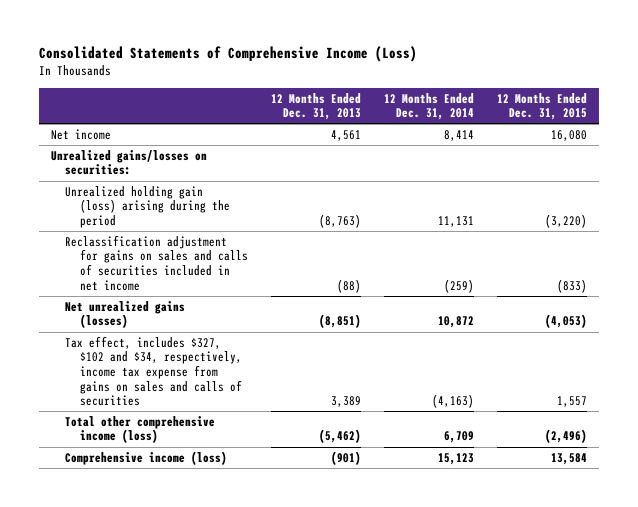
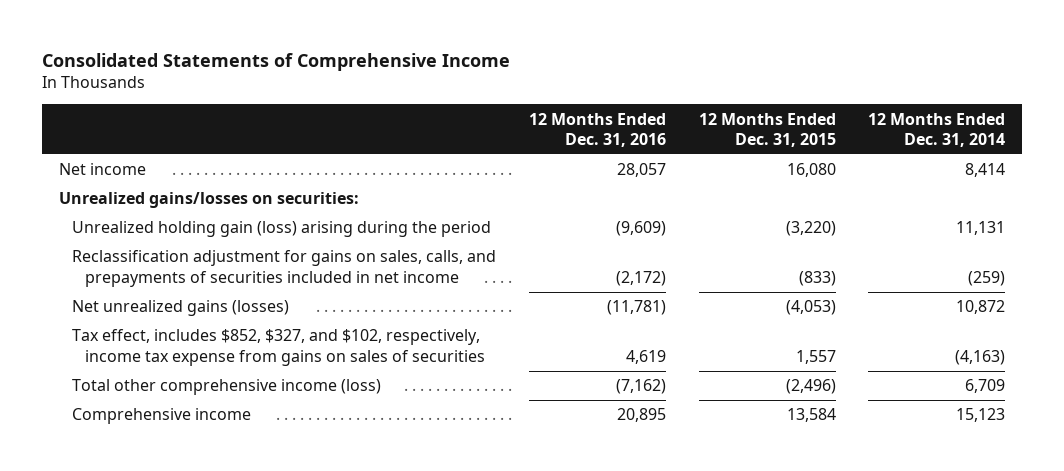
[39,46,418,63] Consolidated Statements of Comprehensive Income (Loss) -> [42,52,511,71] Consolidated Statements of Comprehensive Income
[270,92,361,121] 12 Months Ended Dec. 31, 2013 -> none
none -> [528,112,666,147] 12 Months Ended Dec. 31, 2016
[65,234,248,291] Reclassification adjustment for gains on sales and calls of securities included in net income -> [71,250,496,287] Reclassification adjustment for gains on sales, calls, and prepayments of securities included in net income
[65,335,242,407] Tax effect, includes $327, $102 and $34, respectively, income tax expense from gains on sales and calls of securities -> [71,329,486,366] Tax effect, includes $852, $327, and $102, respectively, income tax expense from gains on sales of securities
[65,450,228,465] Comprehensive income (loss) -> [71,408,251,425] Comprehensive income

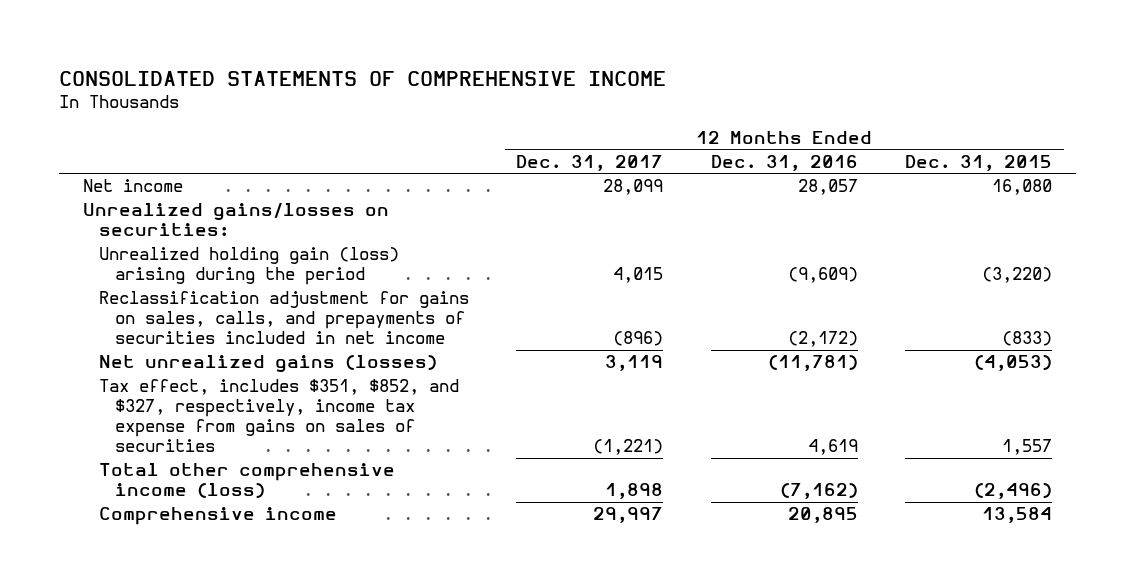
[42,52,511,71] Consolidated Statements of Comprehensive Income -> [59,70,667,86] CONSOLIDATED STATEMENTS OF COMPREHENSIVE INCOME
[868,112,1006,147] 12 Months Ended Dec. 31, 2014 -> none
none -> [516,154,664,171] Dec. 31, 2017
[71,329,486,366] Tax effect, includes $852, $327, and $102, respectively, income tax expense from gains on sales of securities -> [98,379,459,453] Tax effect, includes $351, $852, and $327, respectively, income tax expense from gains on sales of securities

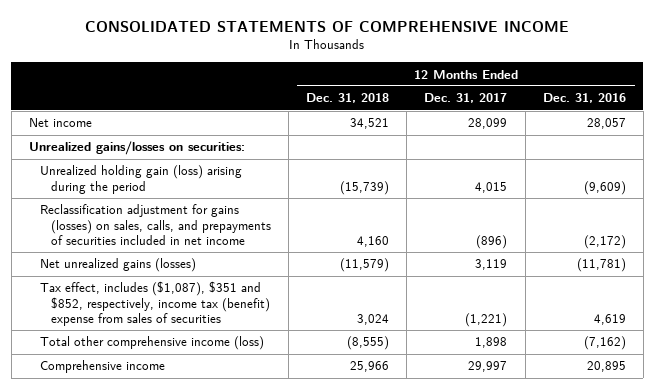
[905,154,1053,171] Dec. 31, 2015 -> none
none -> [306,93,390,104] Dec. 31, 2018
[98,291,469,345] Reclassification adjustment for gains on sales, calls, and prepayments of securities included in net income -> [39,204,271,246] Reclassification adjustment for gains (losses) on sales, calls, and prepayments of securities included in net income
[98,379,459,453] Tax effect, includes $351, $852, and $327, respectively, income tax expense from gains on sales of securities -> [39,281,270,327] Tax effect, includes ($1,087), $351 and $852, respectively, income tax (benefit) expense from sales of securities

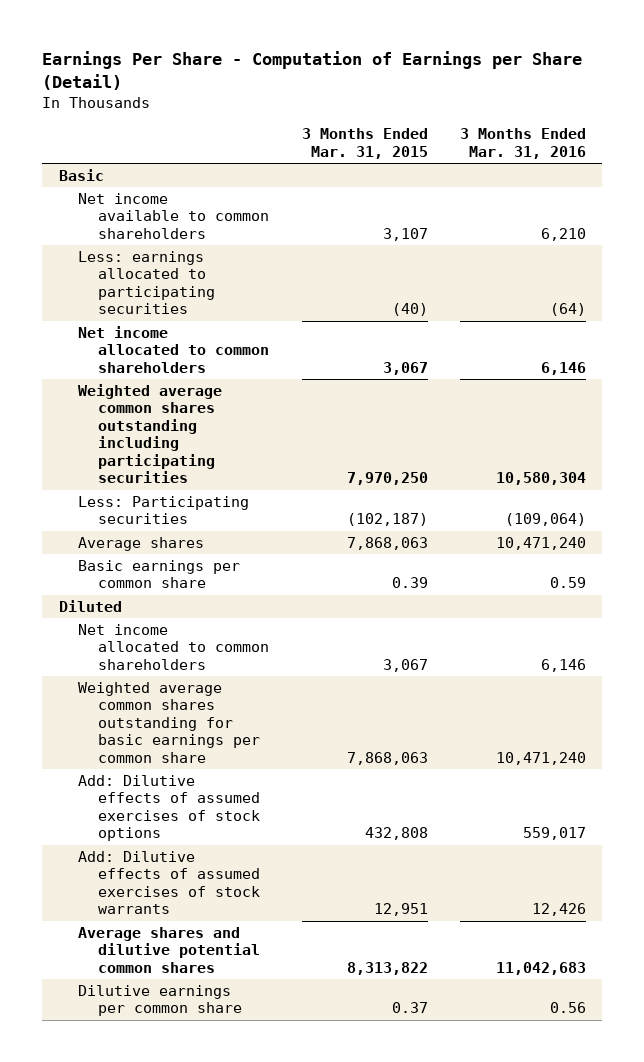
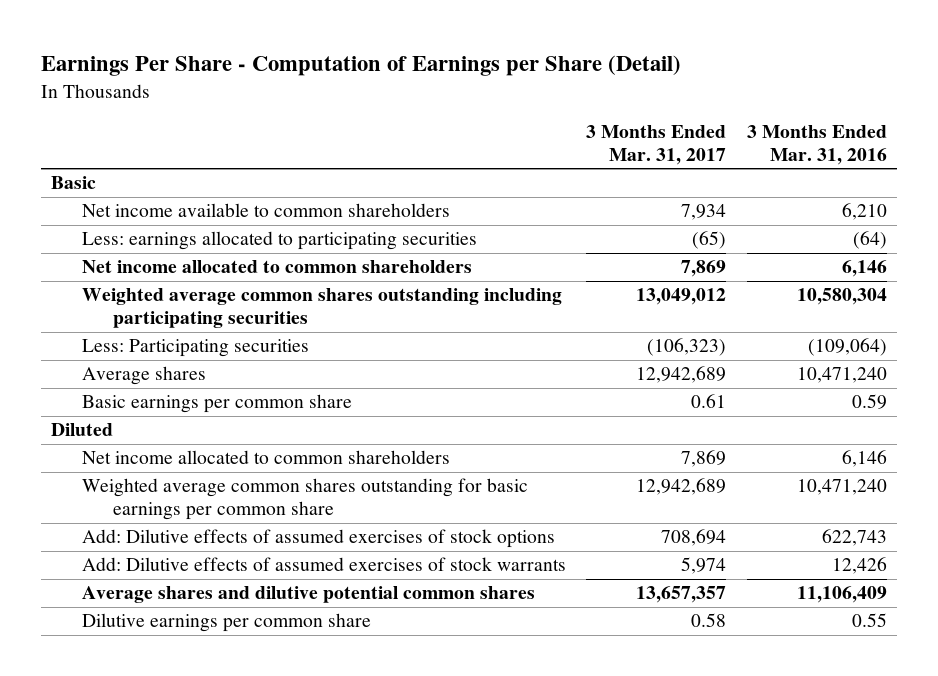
[301,128,428,159] 3 Months Ended Mar. 31, 2015 -> none
none -> [586,124,727,165] 3 Months Ended Mar. 31, 2017
[522,827,586,841] 559,017 -> [821,529,887,547] 622,743
[495,961,586,975] 11,042,683 -> [796,586,887,604] 11,106,409
[549,1002,586,1014] 0.56 -> [851,613,887,628] 0.55

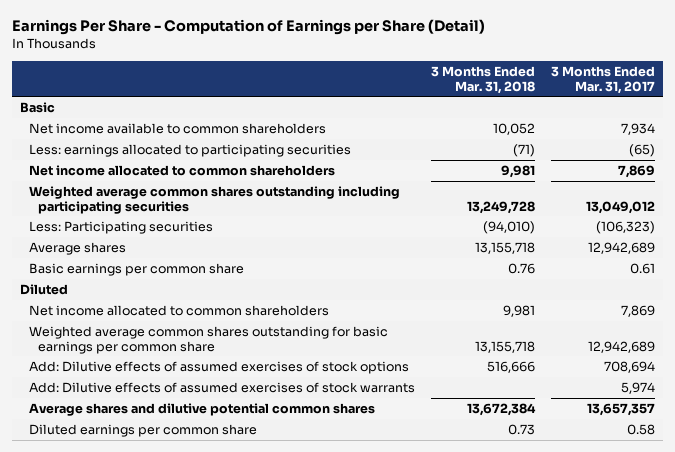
[746,124,887,165] 3 Months Ended Mar. 31, 2016 -> none
none -> [430,66,535,94] 3 Months Ended Mar. 31, 2018
[81,613,371,633] Dilutive earnings per common share -> [28,423,257,437] Diluted earnings per common share

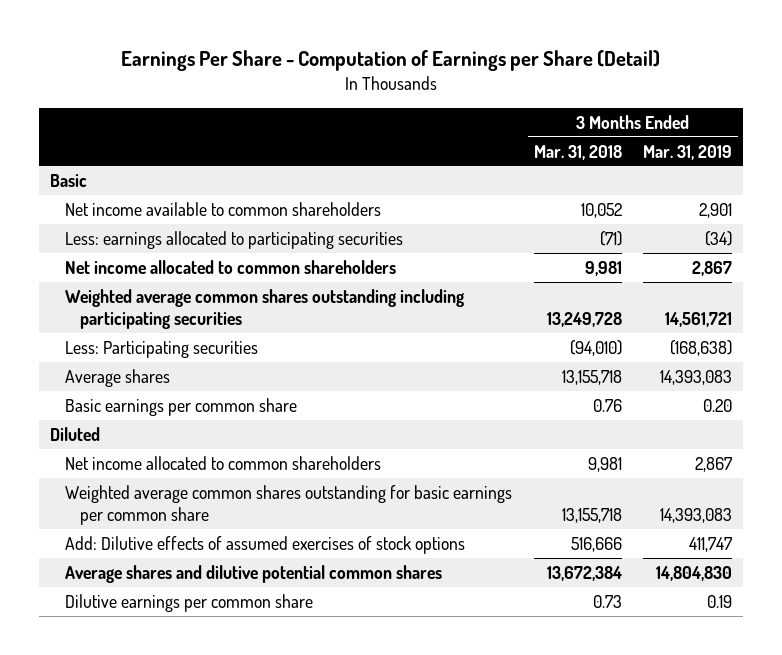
[551,66,656,94] 3 Months Ended Mar. 31, 2017 -> none
none -> [643,144,733,160] Mar. 31, 2019
[28,381,415,393] Add: Dilutive effects of assumed exercises of stock warrants -> none
[28,423,257,437] Diluted earnings per common share -> [65,593,314,612] Dilutive earnings per common share

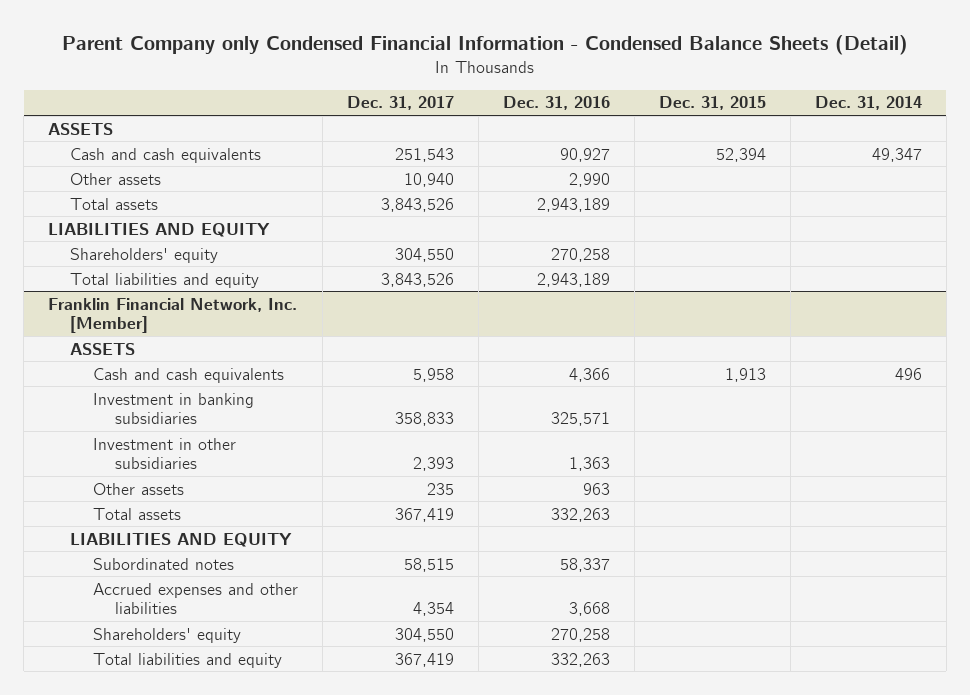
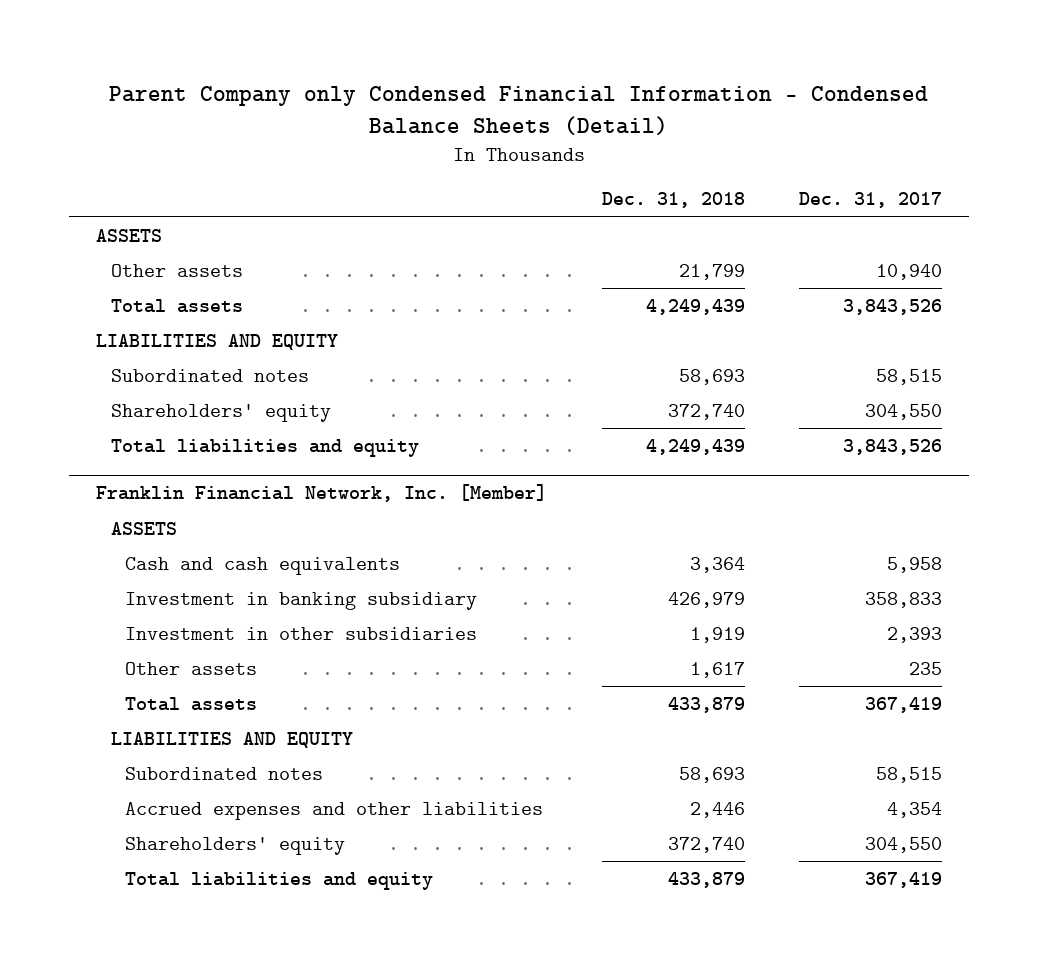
[502,96,610,111] Dec. 31, 2016 -> none
[658,96,766,111] Dec. 31, 2015 -> none
[814,96,922,111] Dec. 31, 2014 -> none
none -> [601,192,745,209] Dec. 31, 2018
[70,147,262,163] Cash and cash equivalents -> none
none -> [110,368,309,382] Subordinated notes
[92,392,254,425] Investment in banking subsidiaries -> [125,591,478,610] Investment in banking subsidiary

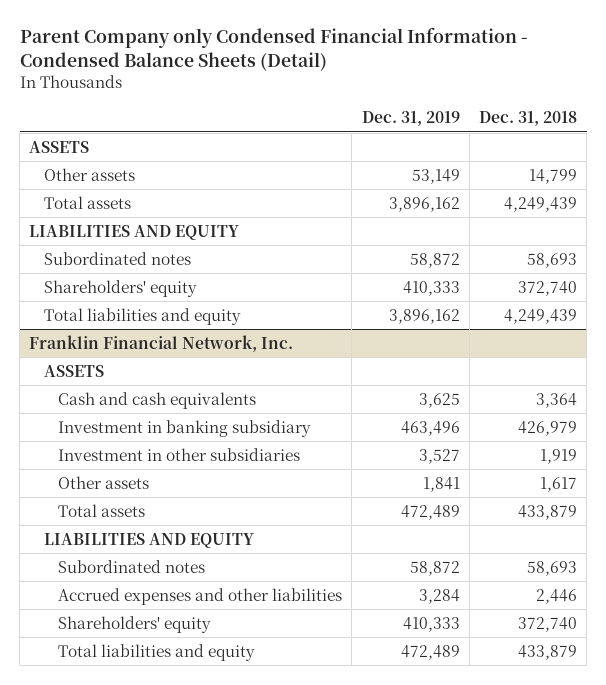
[798,192,942,209] Dec. 31, 2017 -> none
none -> [361,110,460,126] Dec. 31, 2019
[678,263,745,280] 21,799 -> [529,168,578,184] 14,799
[96,484,548,503] Franklin Financial Network, Inc. [Member] -> [29,334,294,352] Franklin Financial Network, Inc.

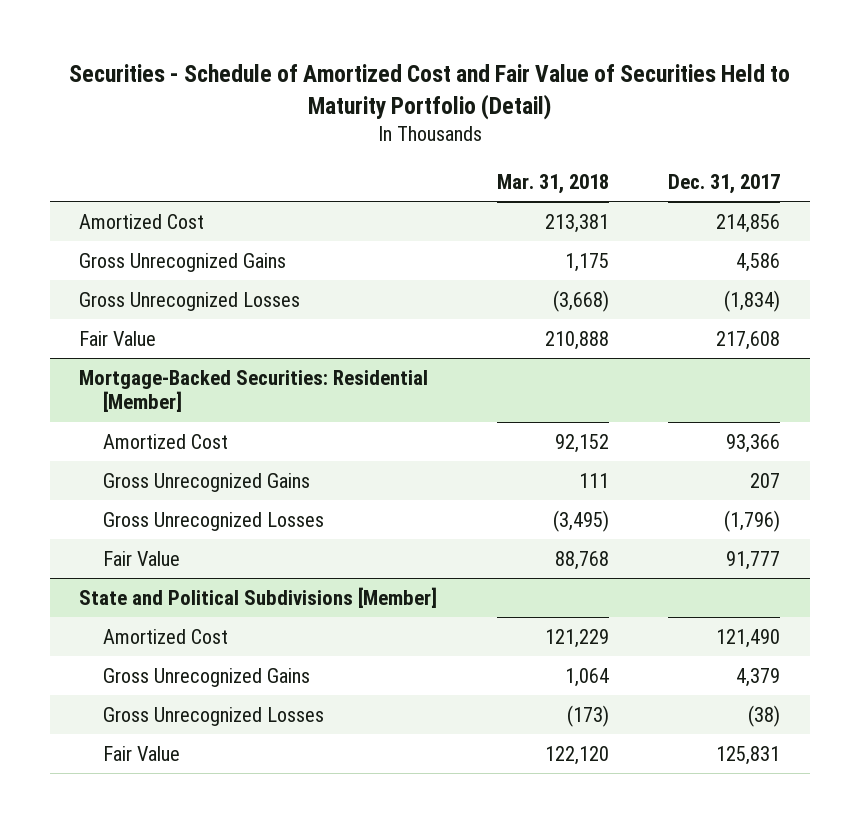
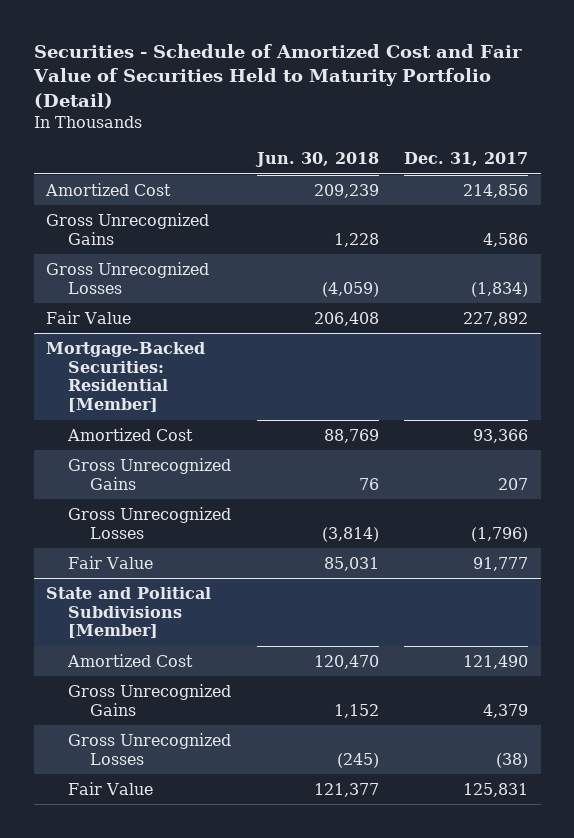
[496,173,609,194] Mar. 31, 2018 -> none
none -> [254,152,379,168] Jun. 30, 2018
[715,330,780,350] 217,608 -> [462,311,528,326] 227,892

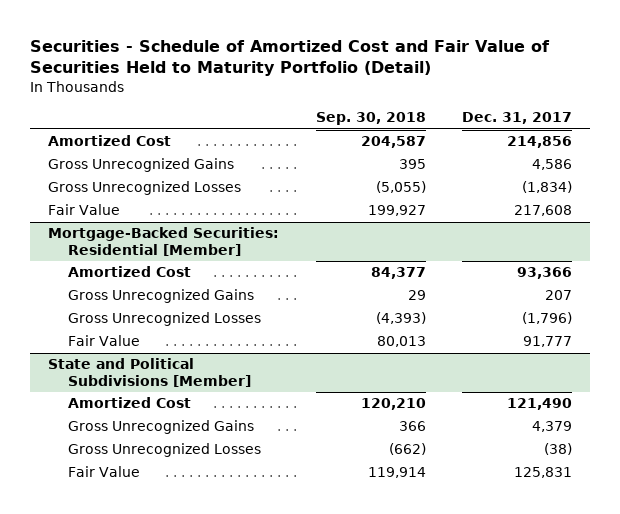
[254,152,379,168] Jun. 30, 2018 -> none
none -> [315,112,426,126] Sep. 30, 2018
[462,311,528,326] 227,892 -> [513,205,572,217] 217,608

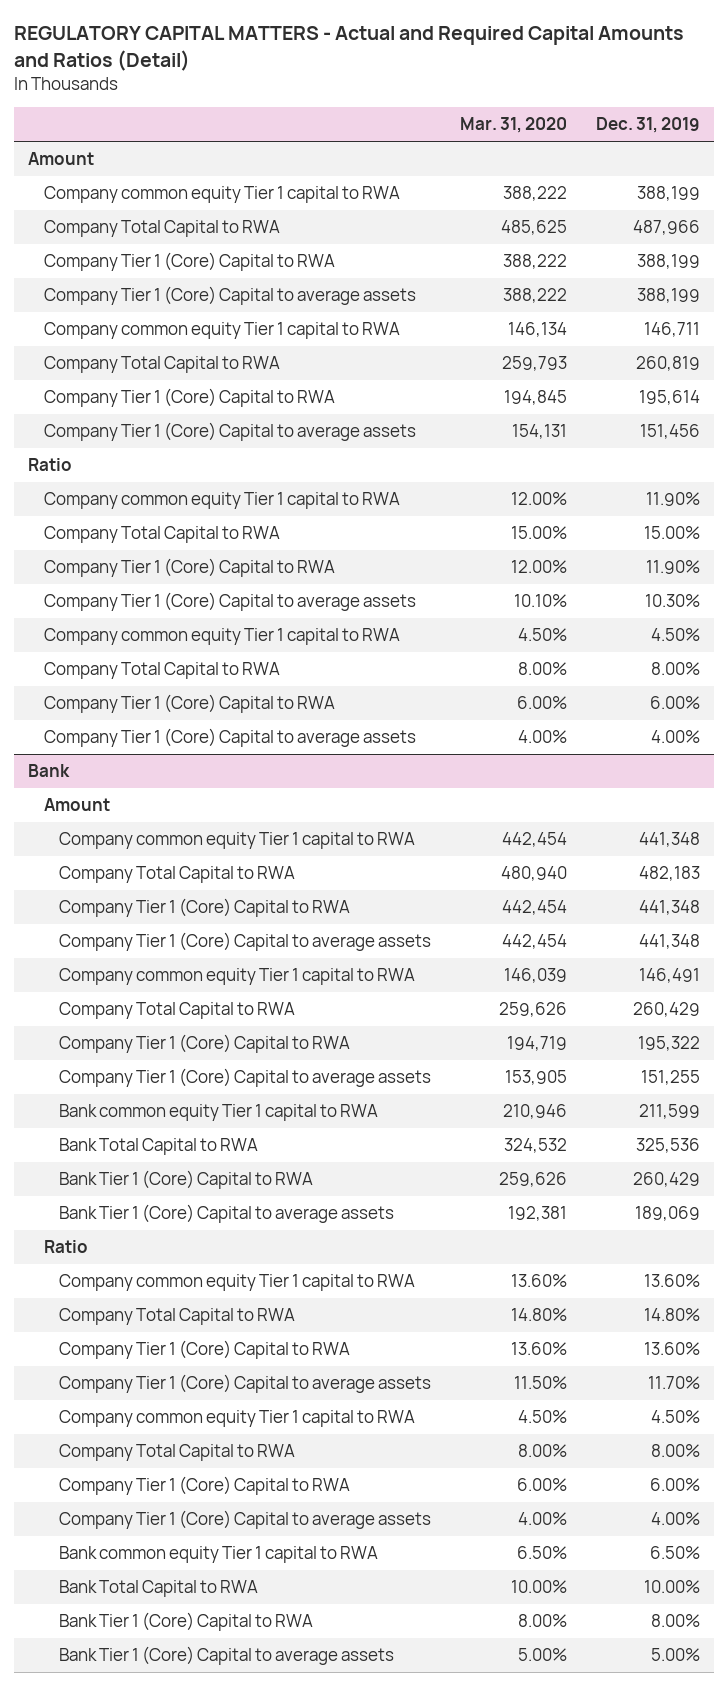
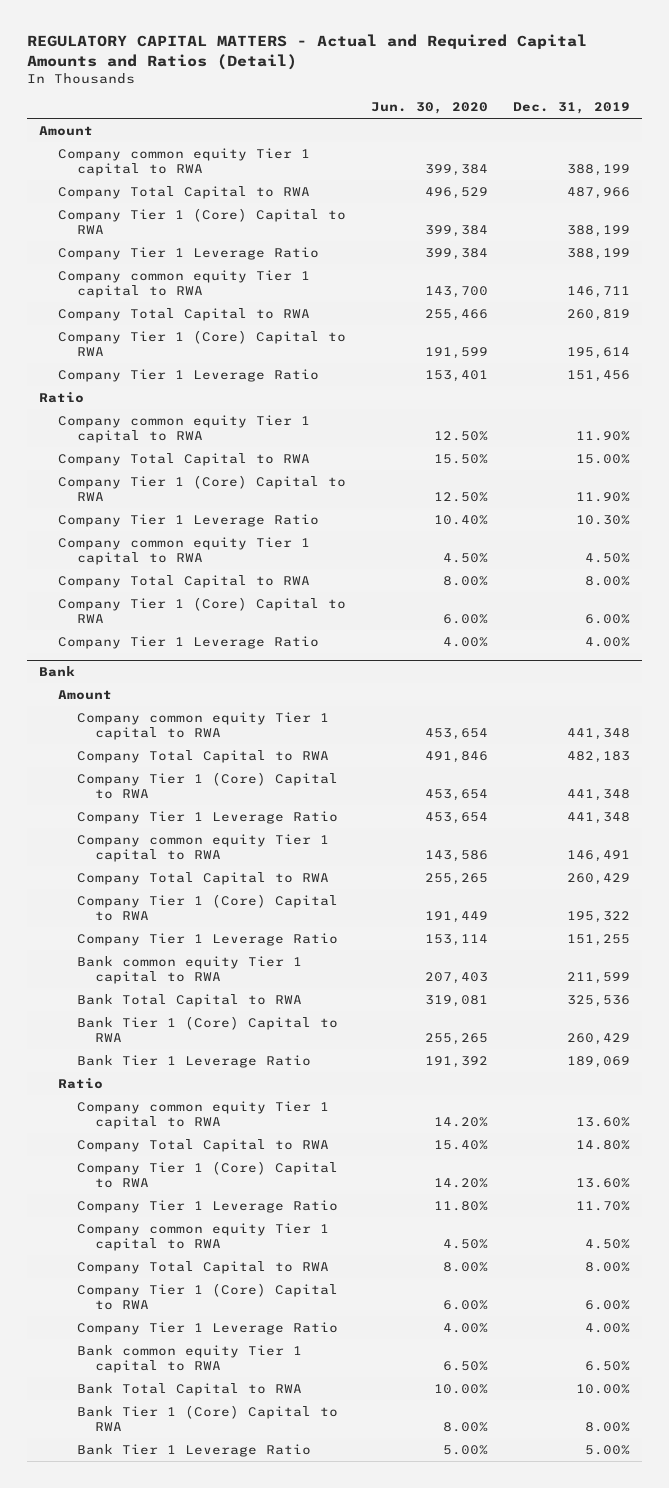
[459,117,567,134] Mar. 31, 2020 -> none
none -> [370,102,488,115] Jun. 30, 2020
[43,286,416,306] Company Tier 1 (Core) Capital to average assets -> [57,246,319,260] Company Tier 1 Leverage Ratio
[43,422,416,442] Company Tier 1 (Core) Capital to average assets -> [57,368,319,382] Company Tier 1 Leverage Ratio
[43,592,416,612] Company Tier 1 (Core) Capital to average assets -> [57,513,319,527] Company Tier 1 Leverage Ratio
[43,728,416,748] Company Tier 1 (Core) Capital to average assets -> [57,635,319,649] Company Tier 1 Leverage Ratio
[59,932,432,952] Company Tier 1 (Core) Capital to average assets -> [76,810,338,824] Company Tier 1 Leverage Ratio
[59,1068,432,1088] Company Tier 1 (Core) Capital to average assets -> [76,932,338,946] Company Tier 1 Leverage Ratio
[59,1204,395,1224] Bank Tier 1 (Core) Capital to average assets -> [76,1054,311,1068] Bank Tier 1 Leverage Ratio
[59,1374,432,1394] Company Tier 1 (Core) Capital to average assets -> [76,1199,338,1213] Company Tier 1 Leverage Ratio
[59,1510,432,1530] Company Tier 1 (Core) Capital to average assets -> [76,1321,338,1335] Company Tier 1 Leverage Ratio
[59,1646,395,1666] Bank Tier 1 (Core) Capital to average assets -> [76,1443,311,1457] Bank Tier 1 Leverage Ratio

